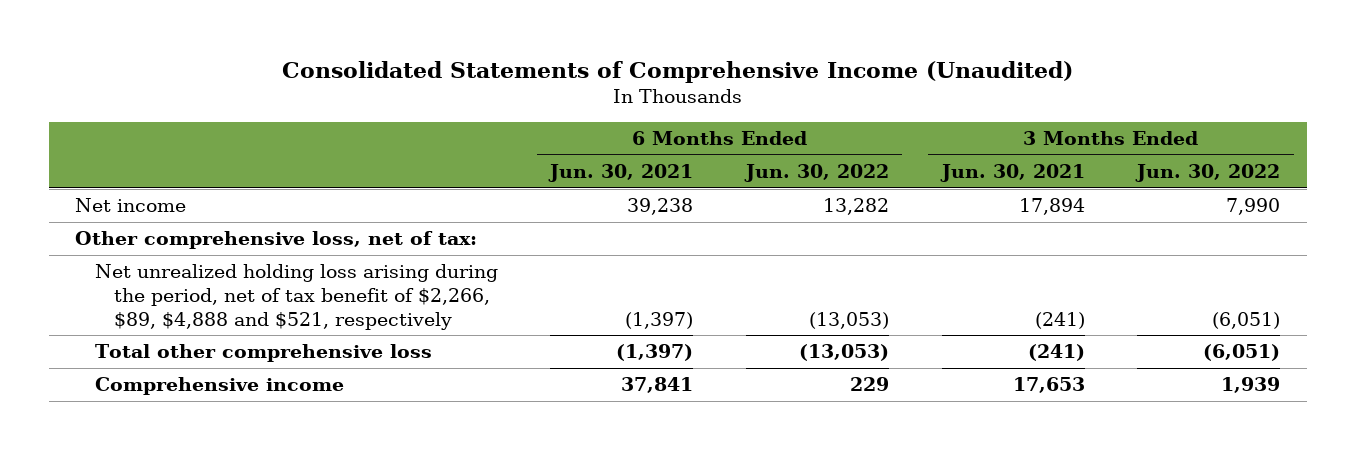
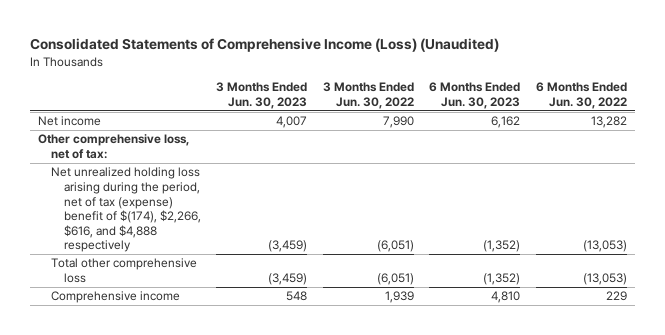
[281,60,1073,83] Consolidated Statements of Comprehensive Income (Unaudited) -> [30,38,500,53] Consolidated Statements of Comprehensive Income (Loss) (Unaudited)
[548,163,694,182] Jun. 30, 2021 -> none
[939,163,1085,182] Jun. 30, 2021 -> none
none -> [216,82,308,109] 3 Months Ended Jun. 30, 2023
none -> [429,82,521,109] 6 Months Ended Jun. 30, 2023
[94,264,498,330] Net unrealized holding loss arising during the period, net of tax benefit of $2,266, $89, $4,888 and $521, respectively -> [50,167,201,253] Net unrealized holding loss arising during the period, net of tax (expense) benefit of $(174), $2,266, $616, and $4,888 respectively

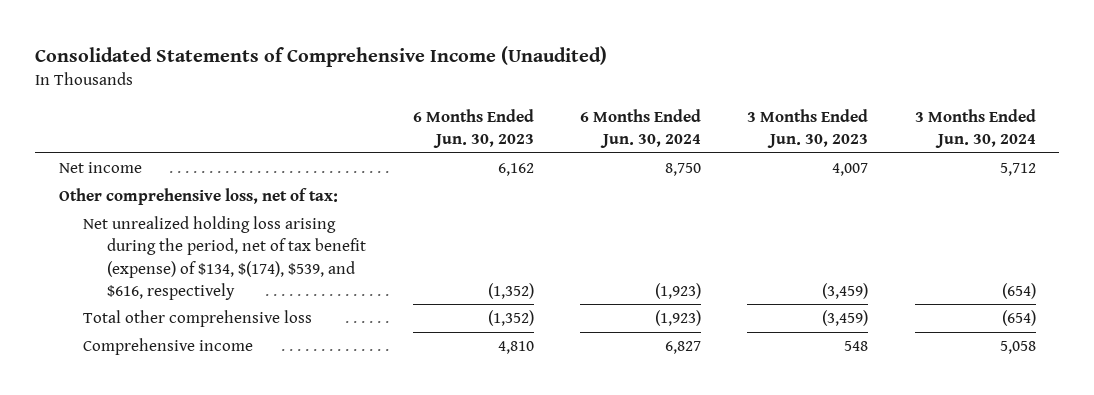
[30,38,500,53] Consolidated Statements of Comprehensive Income (Loss) (Unaudited) -> [35,46,608,68] Consolidated Statements of Comprehensive Income (Unaudited)
[322,82,414,109] 3 Months Ended Jun. 30, 2022 -> none
[536,82,628,109] 6 Months Ended Jun. 30, 2022 -> none
none -> [579,108,701,148] 6 Months Ended Jun. 30, 2024
none -> [914,108,1036,148] 3 Months Ended Jun. 30, 2024
[50,167,201,253] Net unrealized holding loss arising during the period, net of tax (expense) benefit of $(174), $2,266, $616, and $4,888 respectively -> [82,216,367,300] Net unrealized holding loss arising during the period, net of tax benefit (expense) of $134, $(174), $539, and $616, respectively

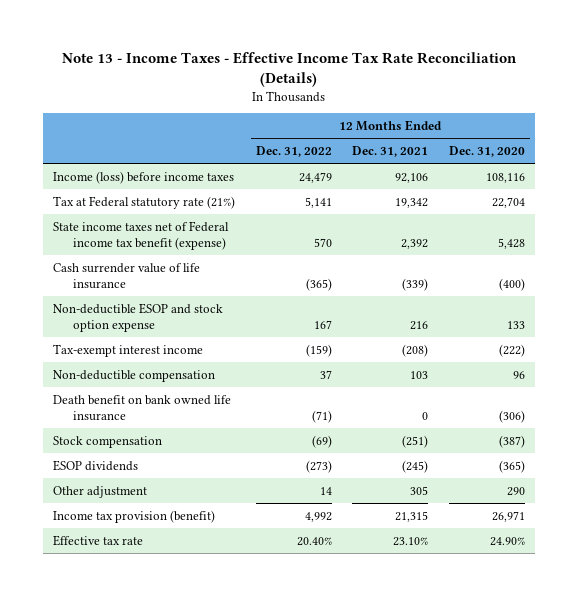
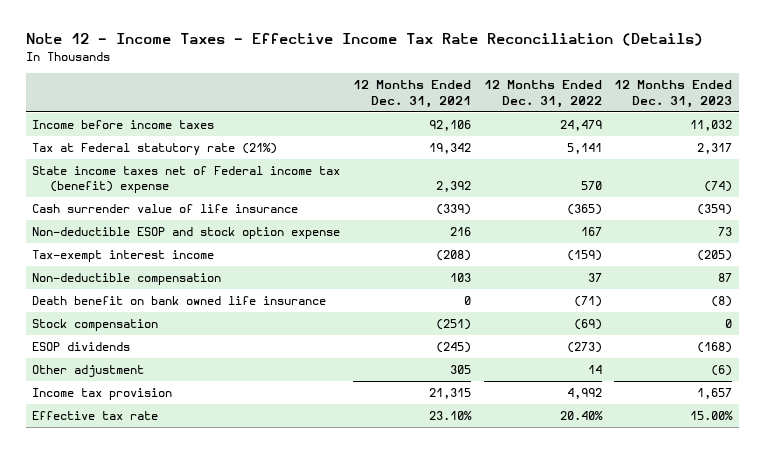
[62,52,518,88] Note 13 - Income Taxes - Effective Income Tax Rate Reconciliation (Details) -> [25,33,703,47] Note 12 - Income Taxes - Effective Income Tax Rate Reconciliation (Details)
[448,146,525,158] Dec. 31, 2020 -> none
none -> [614,80,733,108] 12 Months Ended Dec. 31, 2023
[53,170,235,184] Income (loss) before income taxes -> [31,120,214,130] Income before income taxes
[53,220,230,250] State income taxes net of Federal income tax benefit (expense) -> [31,166,340,194] State income taxes net of Federal income tax (benefit) expense
[53,509,216,523] Income tax provision (benefit) -> [31,388,172,401] Income tax provision

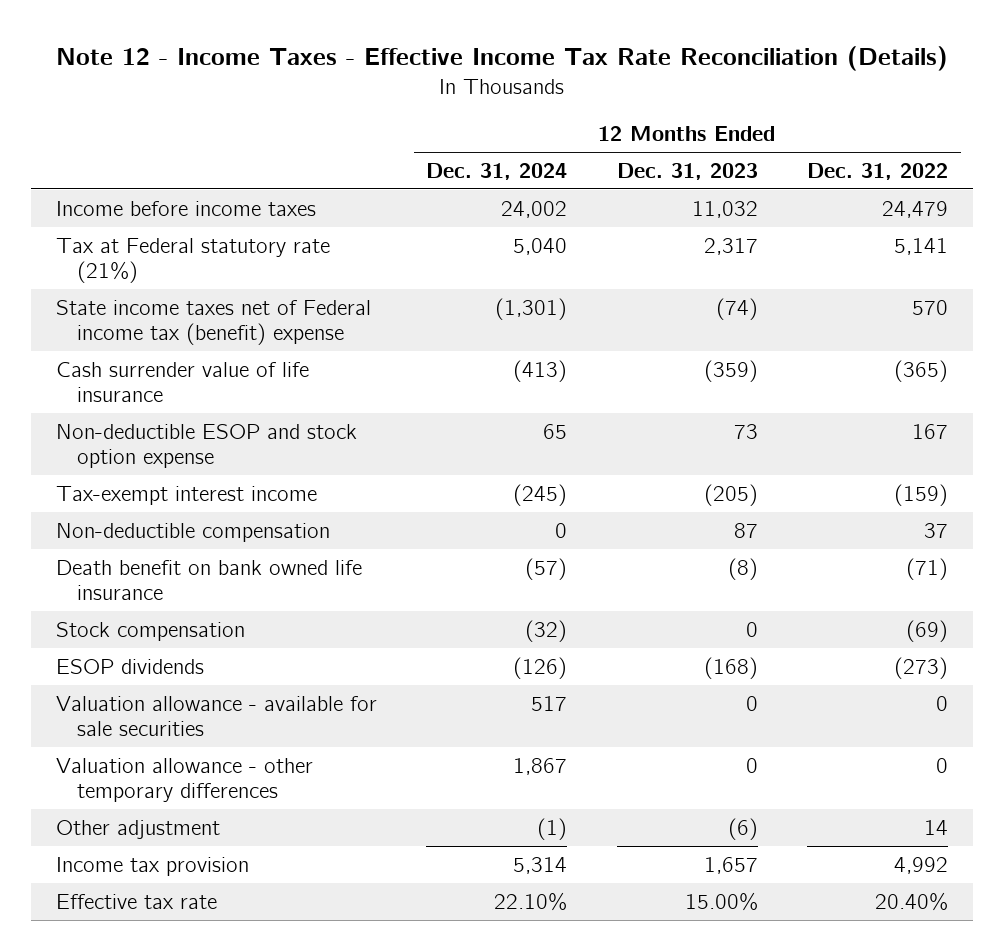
[352,80,471,108] 12 Months Ended Dec. 31, 2021 -> none
none -> [426,162,568,180] Dec. 31, 2024
none -> [55,695,377,737] Valuation allowance - available for sale securities
none -> [55,757,313,803] Valuation allowance - other temporary differences

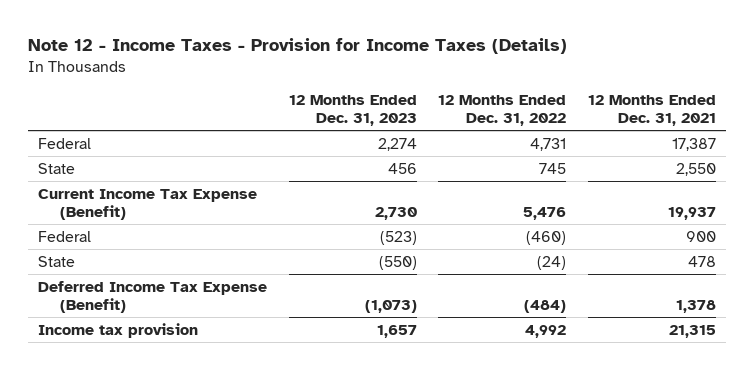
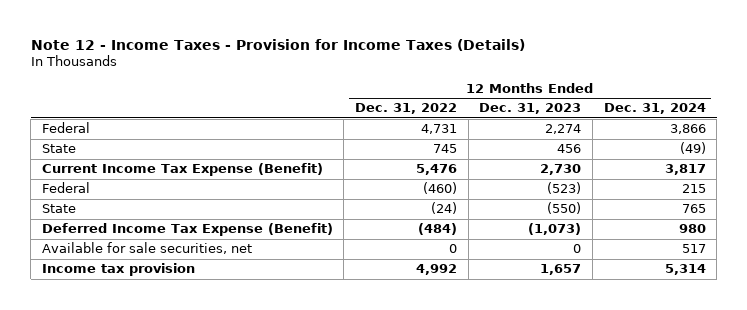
[587,95,716,126] 12 Months Ended Dec. 31, 2021 -> none
none -> [603,103,706,115] Dec. 31, 2024
none -> [41,242,252,255] Available for sale securities, net

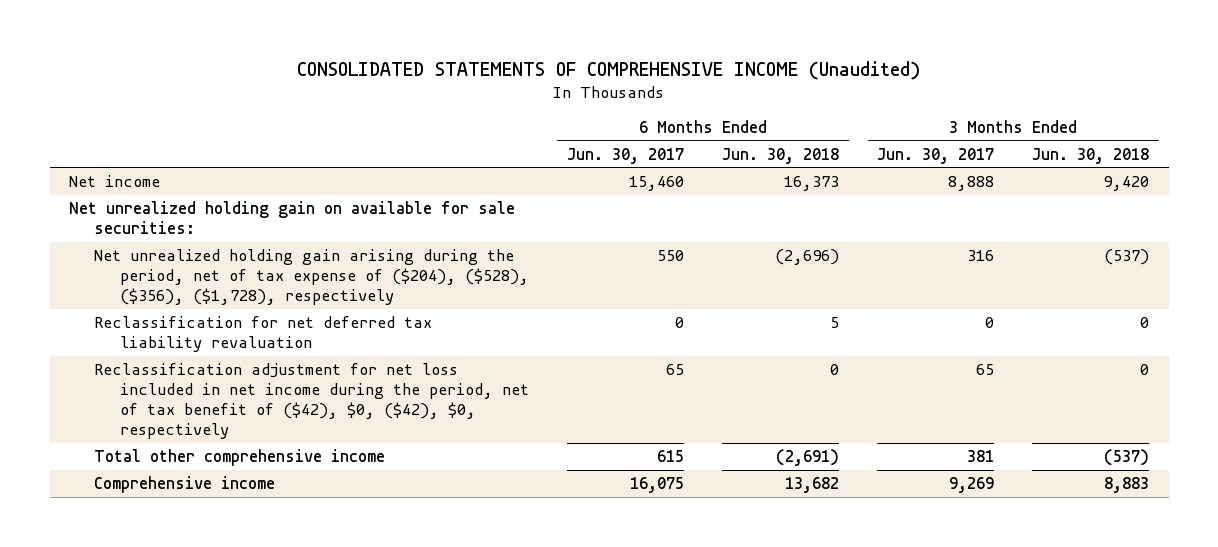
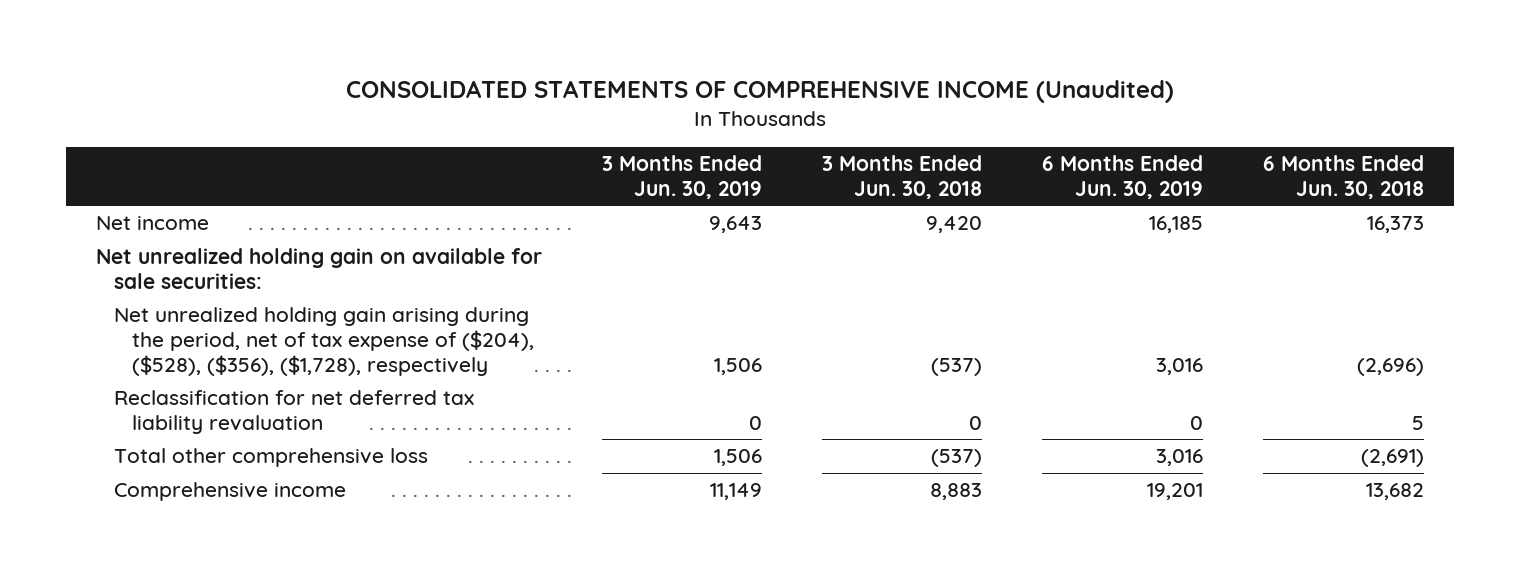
[566,147,684,164] Jun. 30, 2017 -> none
[877,147,995,164] Jun. 30, 2017 -> none
none -> [602,155,763,199] 3 Months Ended Jun. 30, 2019
none -> [1042,155,1204,199] 6 Months Ended Jun. 30, 2019
[94,362,529,440] Reclassification adjustment for net loss included in net income during the period, net of tax benefit of ($42), $0, ($42), $0, respectively -> none
[94,448,386,466] Total other comprehensive income -> [114,448,429,468] Total other comprehensive loss

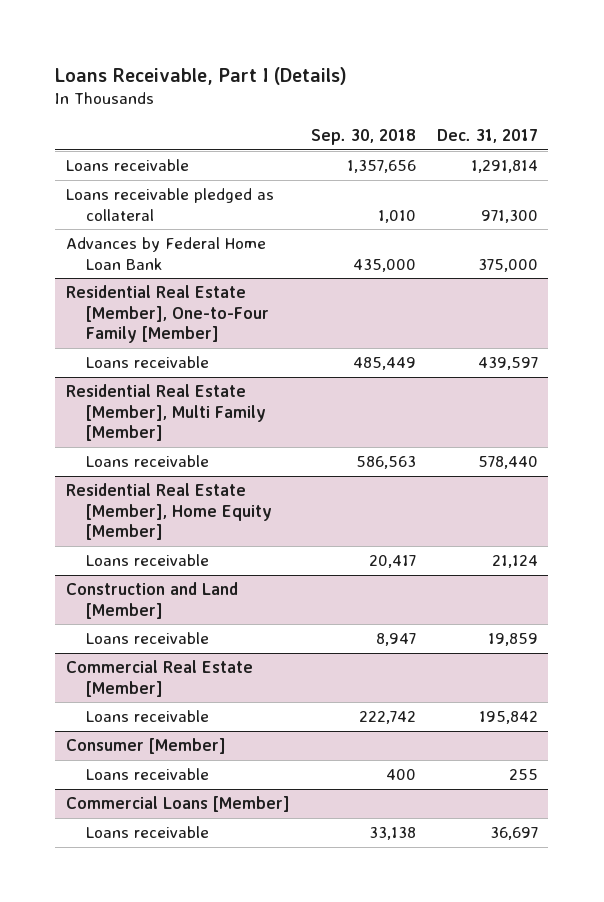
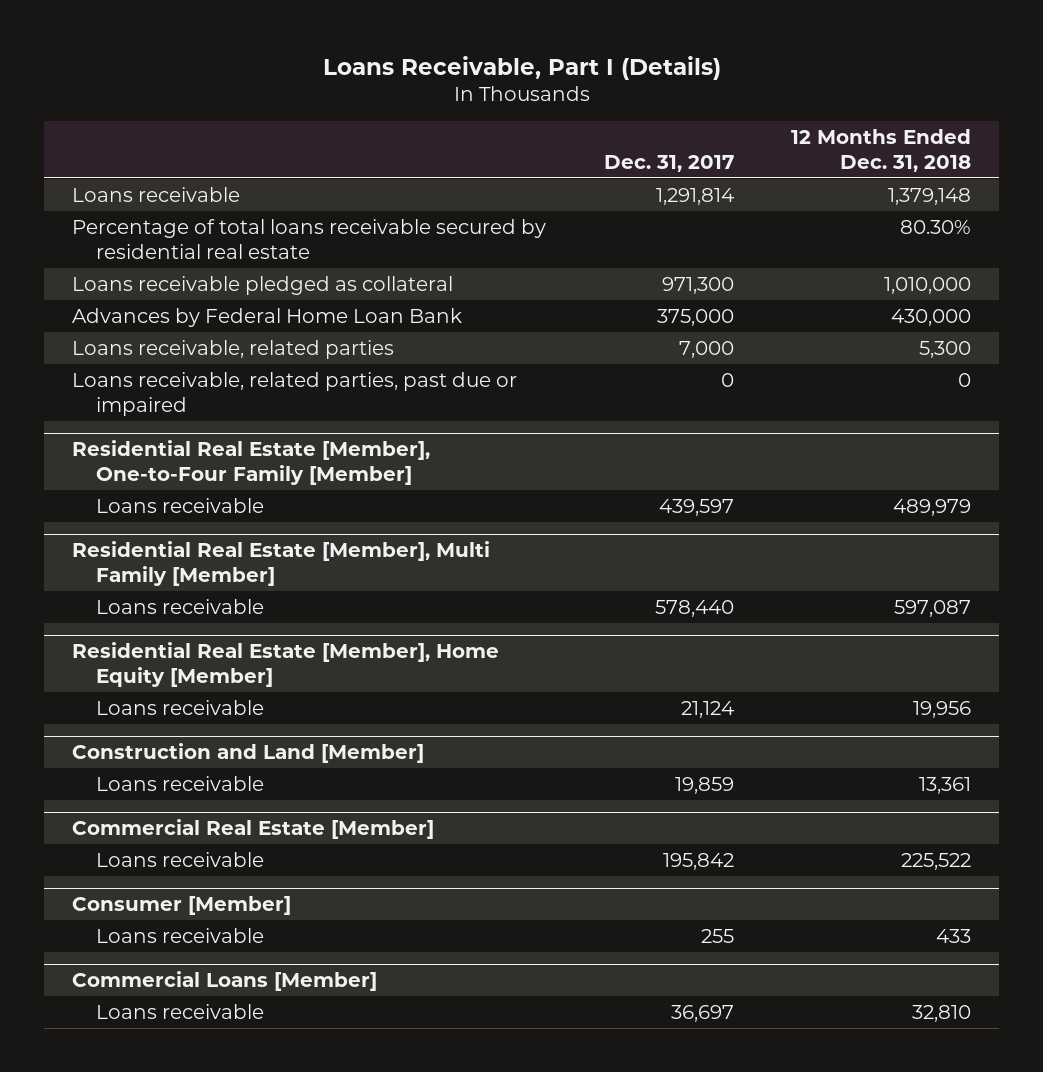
[310,129,416,146] Sep. 30, 2018 -> none
none -> [790,129,971,173] 12 Months Ended Dec. 31, 2018
none -> [72,218,547,259] Percentage of total loans receivable secured by residential real estate
none -> [72,339,395,359] Loans receivable, related parties
none -> [72,371,518,416] Loans receivable, related parties, past due or impaired

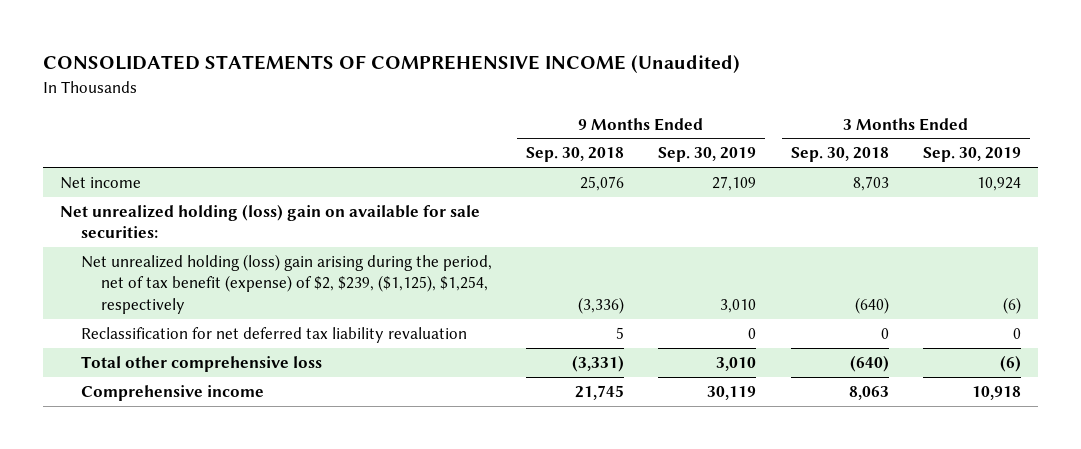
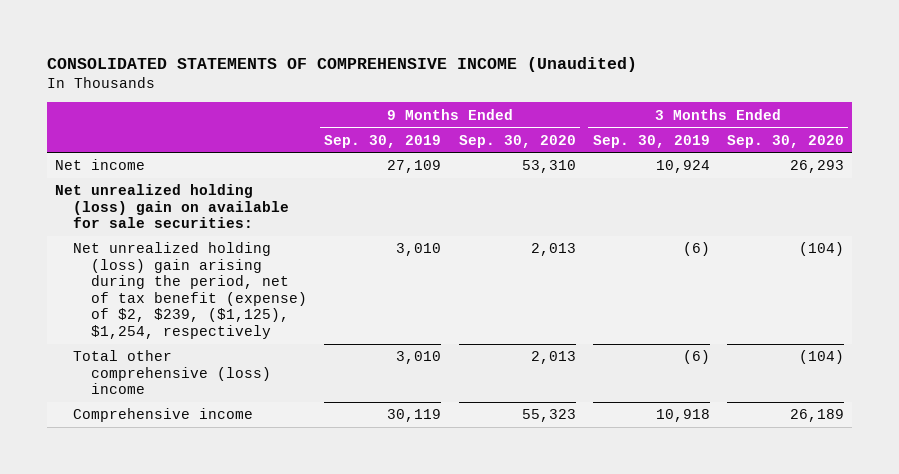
[526,147,625,163] Sep. 30, 2018 -> none
[790,147,889,163] Sep. 30, 2018 -> none
none -> [458,134,576,148] Sep. 30, 2020
none -> [726,134,844,148] Sep. 30, 2020
[80,326,467,343] Reclassification for net deferred tax liability revaluation -> none
[80,355,322,372] Total other comprehensive loss -> [73,350,272,395] Total other comprehensive (loss) income

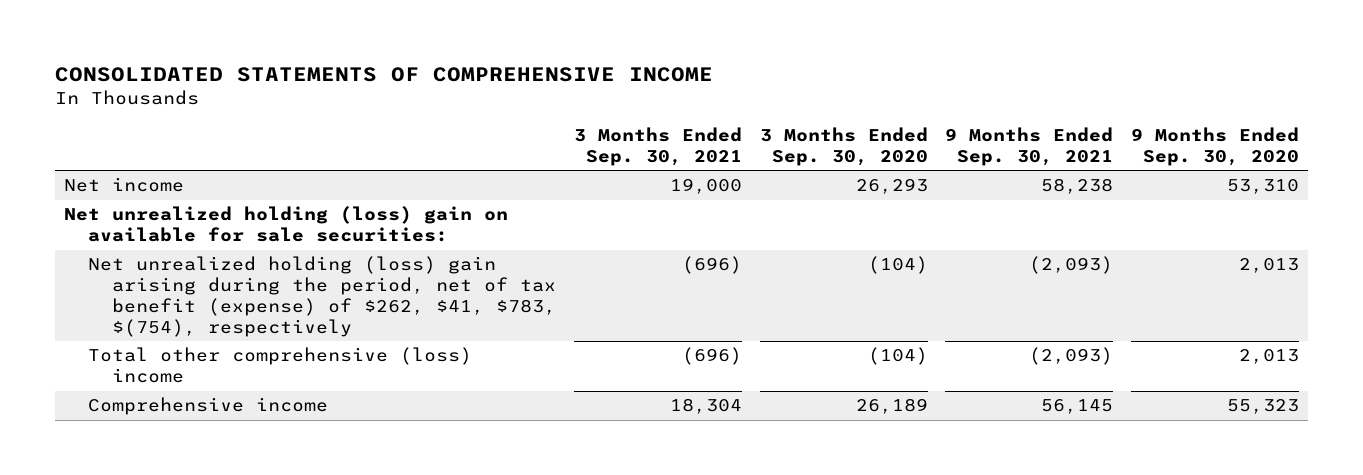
[46,56,637,72] CONSOLIDATED STATEMENTS OF COMPREHENSIVE INCOME (Unaudited) -> [54,66,713,82] CONSOLIDATED STATEMENTS OF COMPREHENSIVE INCOME
[324,134,442,148] Sep. 30, 2019 -> none
[592,134,710,148] Sep. 30, 2019 -> none
none -> [573,127,742,166] 3 Months Ended Sep. 30, 2021
none -> [945,127,1114,166] 9 Months Ended Sep. 30, 2021
[73,242,308,339] Net unrealized holding (loss) gain arising during the period, net of tax benefit (expense) of $2, $239, ($1,125), $1,254, respectively -> [87,256,556,337] Net unrealized holding (loss) gain arising during the period, net of tax benefit (expense) of $262, $41, $783, $(754), respectively

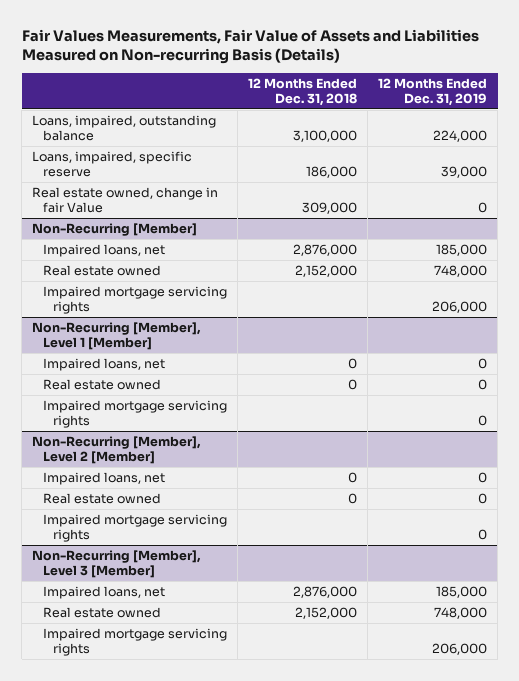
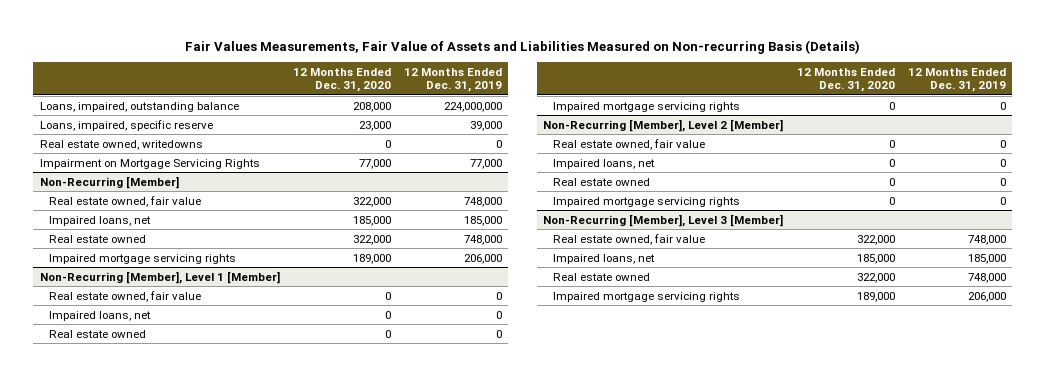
[247,78,357,106] 12 Months Ended Dec. 31, 2018 -> none
none -> [292,67,391,93] 12 Months Ended Dec. 31, 2020
[432,129,487,142] 224,000 -> [443,101,502,112] 224,000,000
[32,187,219,213] Real estate owned, change in fair Value -> none
none -> [39,139,203,150] Real estate owned, writedowns
none -> [39,158,260,169] Impairment on Mortgage Servicing Rights
none -> [49,195,202,207] Real estate owned, fair value
none -> [49,290,202,302] Real estate owned, fair value
none -> [553,138,706,150] Real estate owned, fair value
none -> [553,233,706,245] Real estate owned, fair value

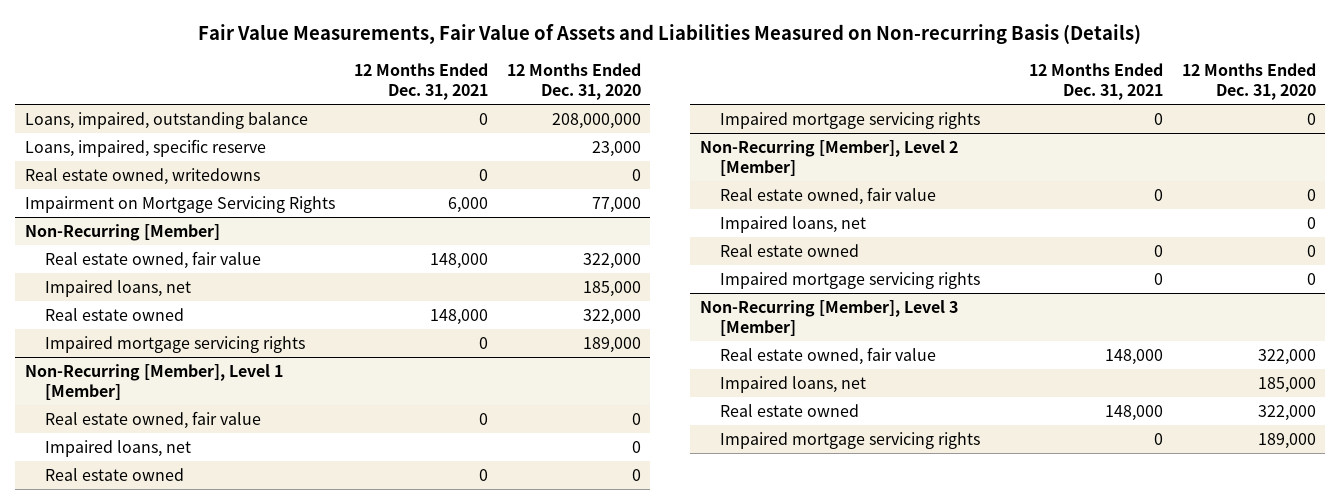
[184,39,860,54] Fair Values Measurements, Fair Value of Assets and Liabilities Measured on Non-recurring Basis (Details) -> [198,24,1142,45] Fair Value Measurements, Fair Value of Assets and Liabilities Measured on Non-recurring Basis (Details)
[403,67,502,93] 12 Months Ended Dec. 31, 2019 -> none
none -> [353,62,488,100] 12 Months Ended Dec. 31, 2021
[352,101,391,112] 208,000 -> [551,112,641,129] 208,000,000

